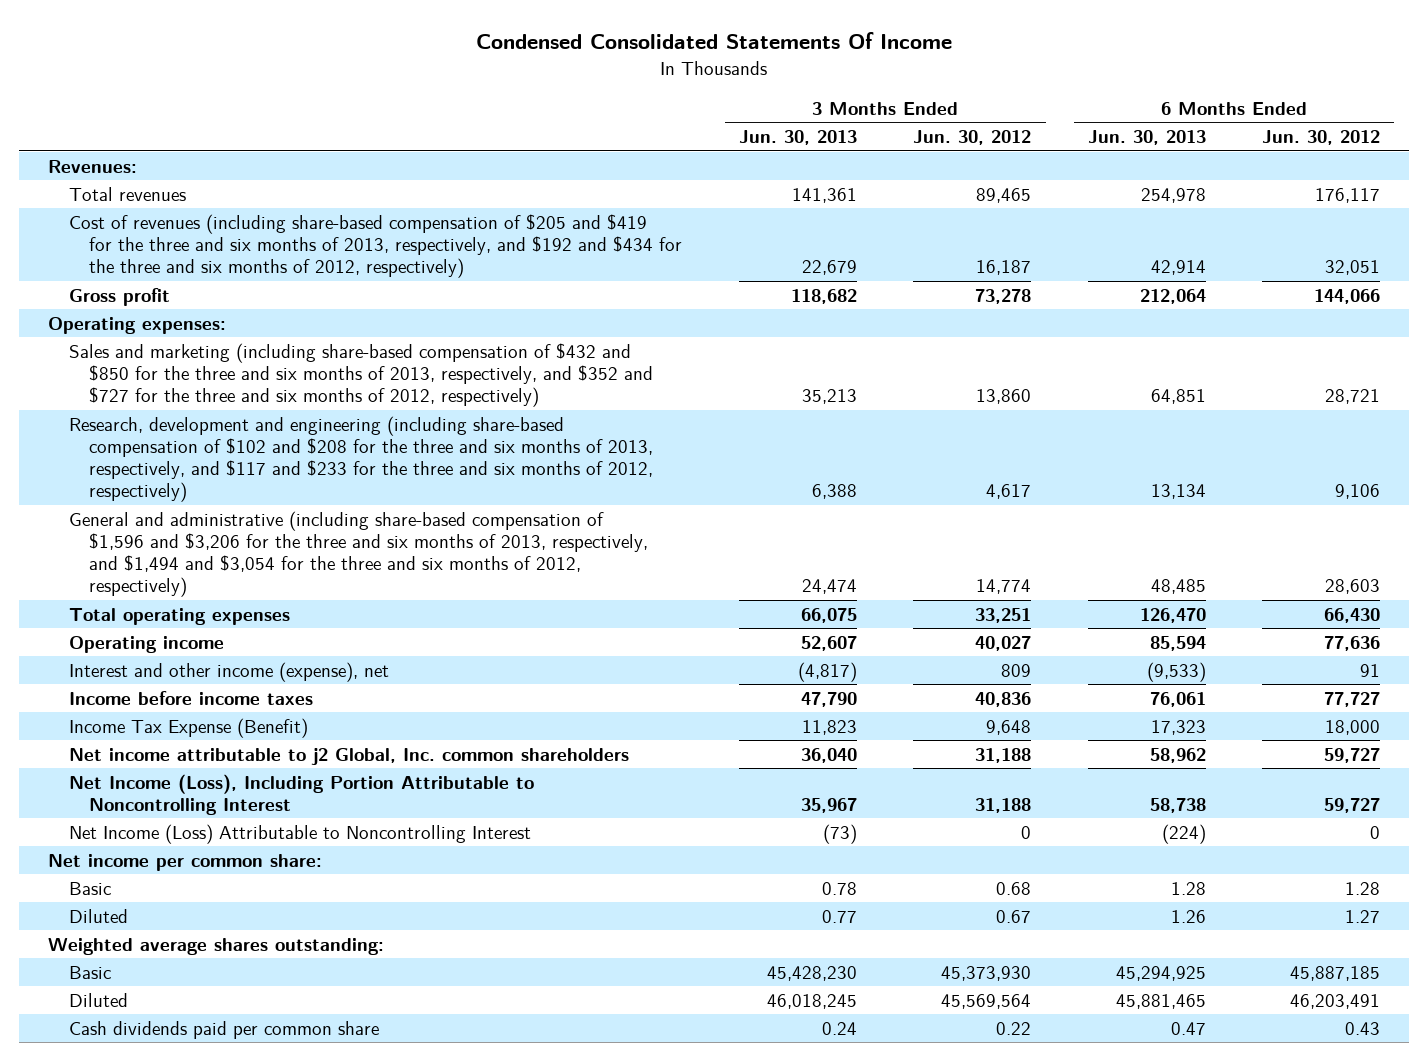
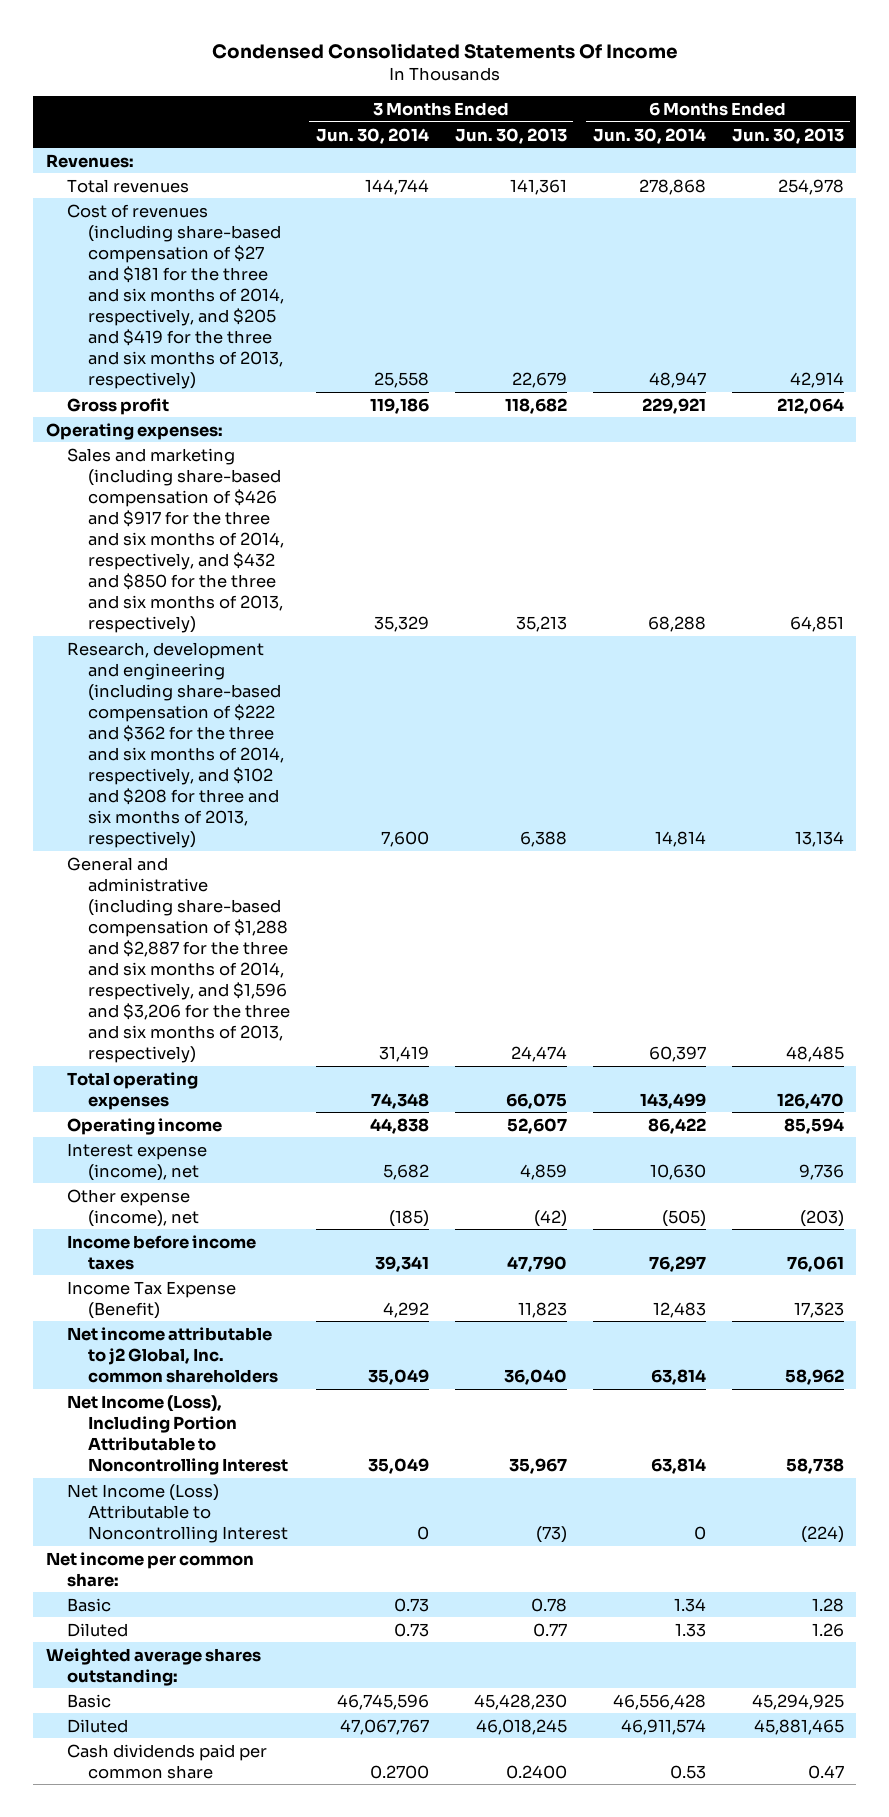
[913,130,1032,146] Jun. 30, 2012 -> none
[1262,130,1381,146] Jun. 30, 2012 -> none
none -> [315,127,429,144] Jun. 30, 2014
none -> [592,127,706,144] Jun. 30, 2014
[68,213,683,279] Cost of revenues (including share-based compensation of $205 and $419 for the three and six months of 2013, respectively, and $192 and $434 for the three and six months of 2012, respectively) -> [66,203,284,389] Cost of revenues (including share-based compensation of $27 and $181 for the three and six months of 2014, respectively, and $205 and $419 for the three and six months of 2013, respectively)
[68,342,654,408] Sales and marketing (including share-based compensation of $432 and $850 for the three and six months of 2013, respectively, and $352 and $727 for the three and six months of 2012, respectively) -> [66,447,284,633] Sales and marketing (including share-based compensation of $426 and $917 for the three and six months of 2014, respectively, and $432 and $850 for the three and six months of 2013, respectively)
[68,415,654,503] Research, development and engineering (including share-based compensation of $102 and $208 for the three and six months of 2013, respectively, and $117 and $233 for the three and six months of 2012, respectively) -> [66,641,284,848] Research, development and engineering (including share-based compensation of $222 and $362 for the three and six months of 2014, respectively, and $102 and $208 for three and six months of 2013, respectively)
[68,510,649,598] General and administrative (including share-based compensation of $1,596 and $3,206 for the three and six months of 2013, respectively, and $1,494 and $3,054 for the three and six months of 2012, respectively) -> [66,856,290,1063] General and administrative (including share-based compensation of $1,288 and $2,887 for the three and six months of 2014, respectively, and $1,596 and $3,206 for the three and six months of 2013, respectively)
none -> [66,1142,207,1181] Interest expense (income), net
[68,661,389,682] Interest and other income (expense), net -> [66,1188,199,1227] Other expense (income), net
[797,661,857,682] (4,817) -> [533,1209,567,1227] (42)
[1146,661,1206,682] (9,533) -> [799,1209,844,1227] (203)
[821,1021,857,1035] 0.24 -> [505,1764,567,1779] 0.2400

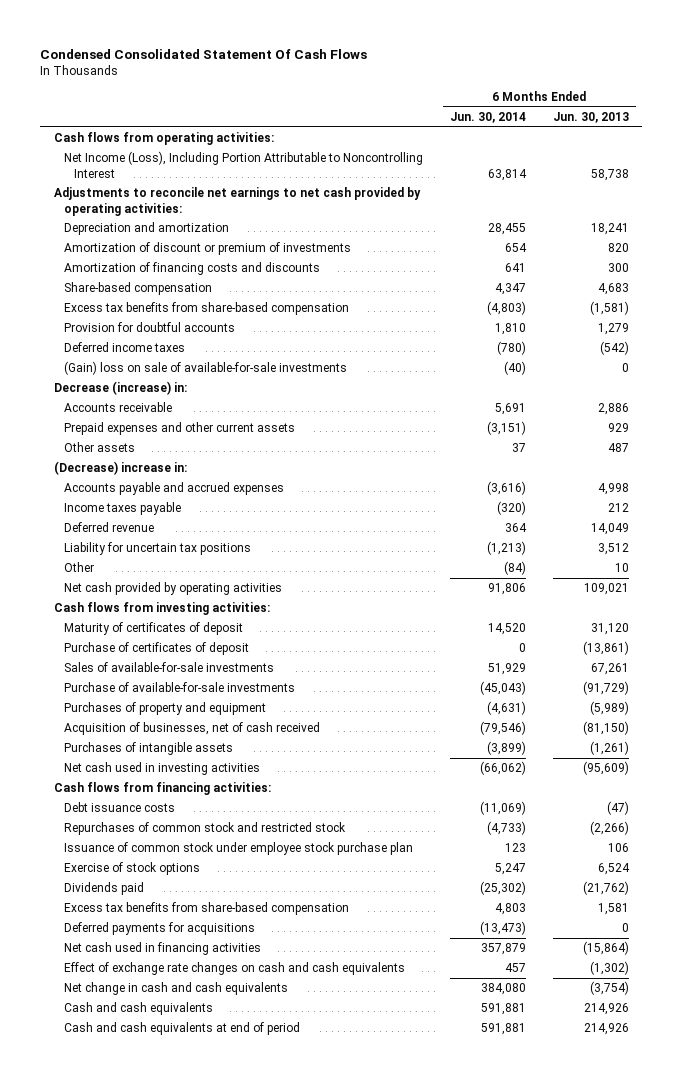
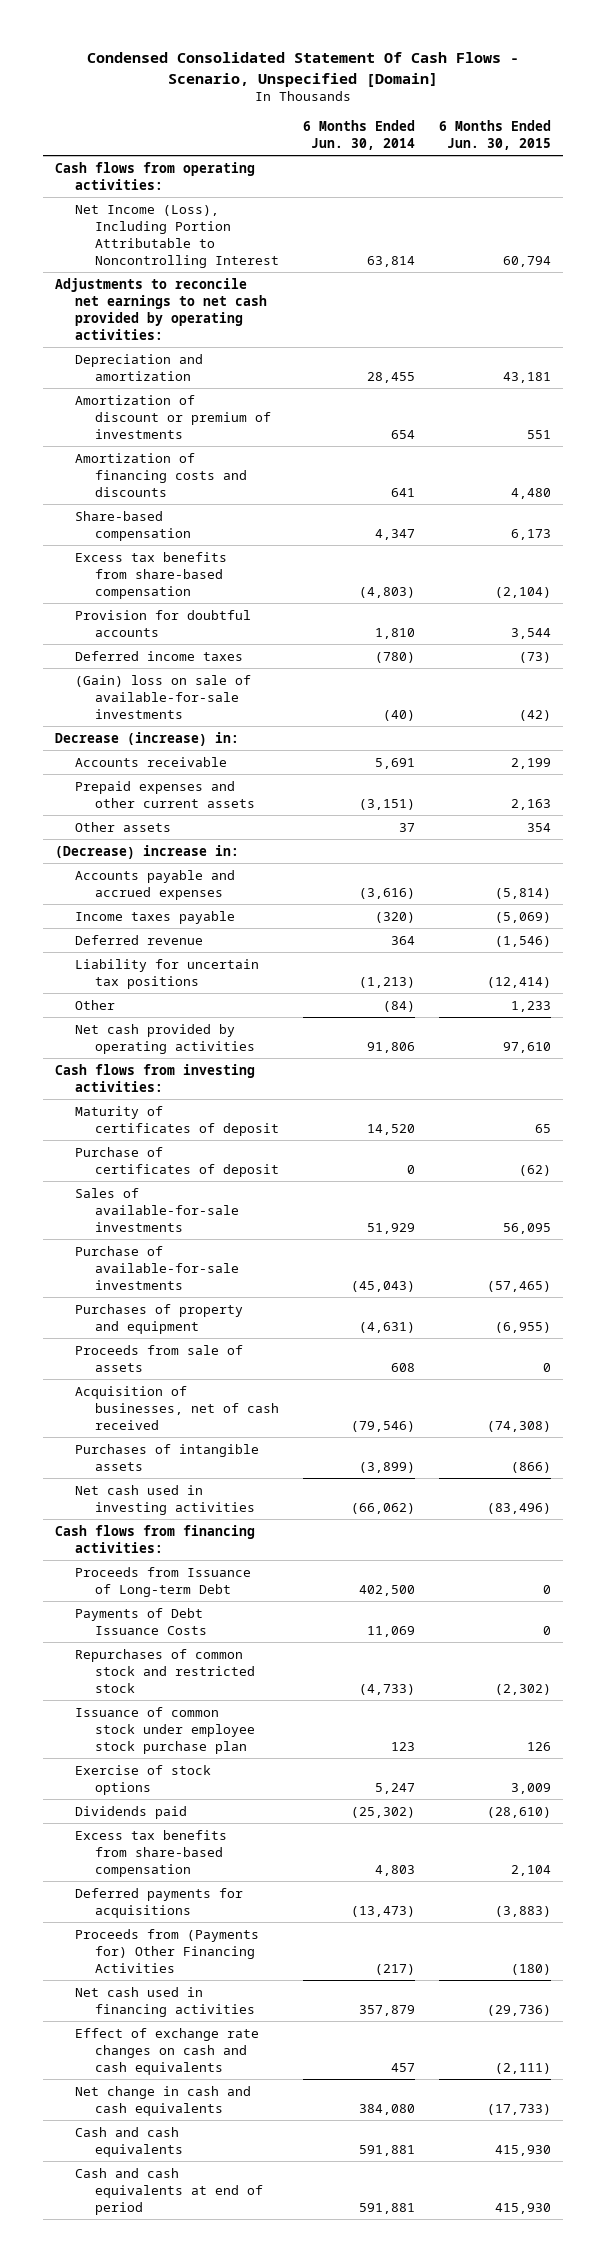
[40,48,368,59] Condensed Consolidated Statement Of Cash Flows -> [86,52,519,87] Condensed Consolidated Statement Of Cash Flows - Scenario, Unspecified [Domain]
[552,112,629,124] Jun. 30, 2013 -> none
none -> [438,120,551,151] 6 Months Ended Jun. 30, 2015
none -> [74,1344,243,1372] Proceeds from sale of assets
none -> [74,1566,251,1597] Proceeds from Issuance of Long-term Debt
[63,802,175,813] Debt issuance costs -> [74,1607,208,1635] Payments of Debt Issuance Costs
[479,801,526,816] (11,069) -> [367,1625,416,1637] 11,069
none -> [74,1928,259,1973] Proceeds from (Payments for) Other Financing Activities

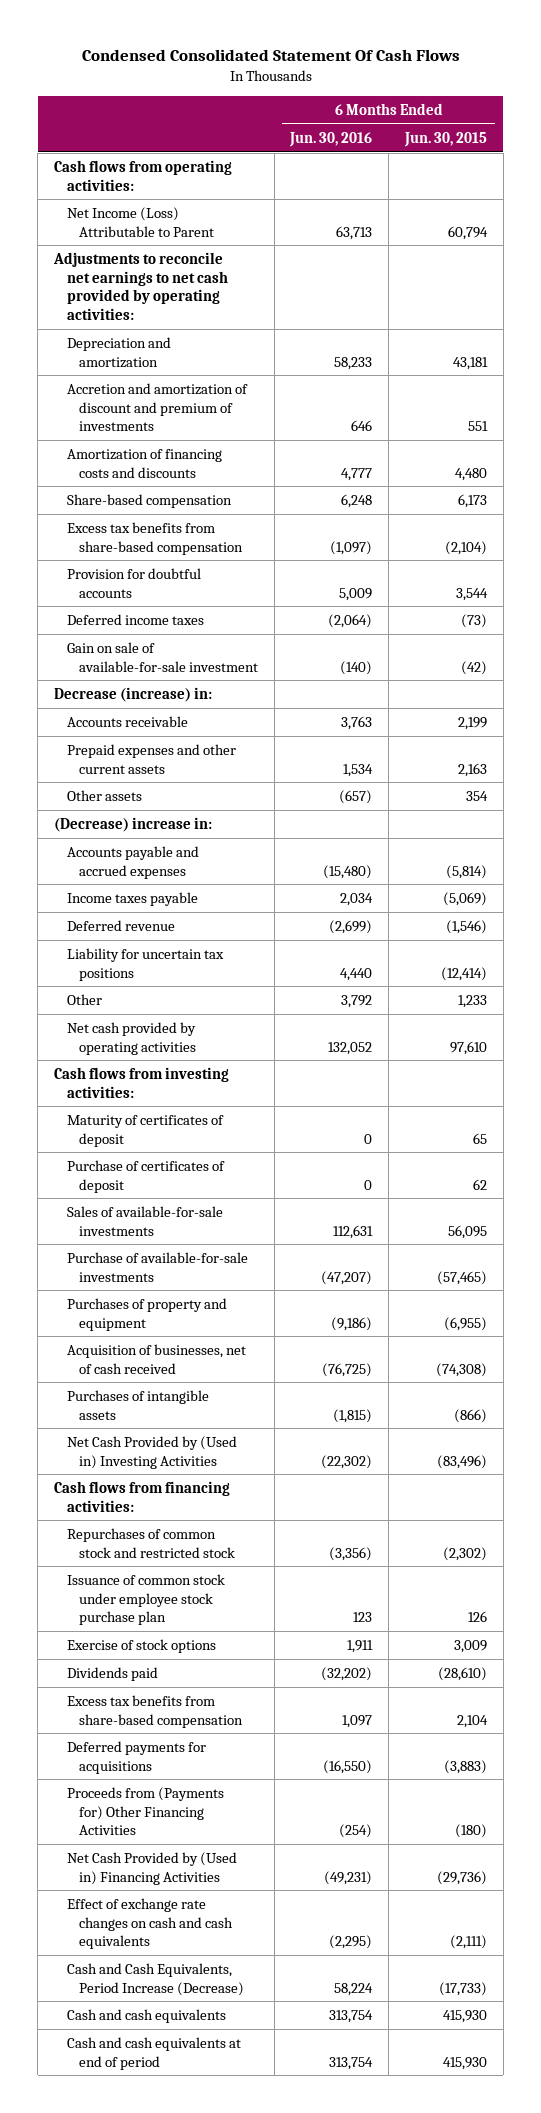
[86,52,519,87] Condensed Consolidated Statement Of Cash Flows - Scenario, Unspecified [Domain] -> [81,49,460,62] Condensed Consolidated Statement Of Cash Flows
[303,120,416,151] 6 Months Ended Jun. 30, 2014 -> none
none -> [289,131,373,147] Jun. 30, 2016
[74,204,280,268] Net Income (Loss), Including Portion Attributable to Noncontrolling Interest -> [66,206,215,237] Net Income (Loss) Attributable to Parent
[74,394,272,439] Amortization of discount or premium of investments -> [66,382,248,432] Accretion and amortization of discount and premium of investments
[74,674,251,719] (Gain) loss on sale of available-for-sale investments -> [66,641,259,672] Gain on sale of available-for-sale investment
[518,1164,551,1176] (62) -> [472,1178,487,1190] 62
[74,1344,243,1372] Proceeds from sale of assets -> none
[74,1484,256,1515] Net cash used in investing activities -> [66,1435,237,1469] Net Cash Provided by (Used in) Investing Activities
[74,1566,251,1597] Proceeds from Issuance of Long-term Debt -> none
[74,1607,208,1635] Payments of Debt Issuance Costs -> none
[74,1986,256,2017] Net cash used in financing activities -> [66,1851,237,1885] Net Cash Provided by (Used in) Financing Activities
[74,2085,251,2116] Net change in cash and cash equivalents -> [66,1962,245,1996] Cash and Cash Equivalents, Period Increase (Decrease)

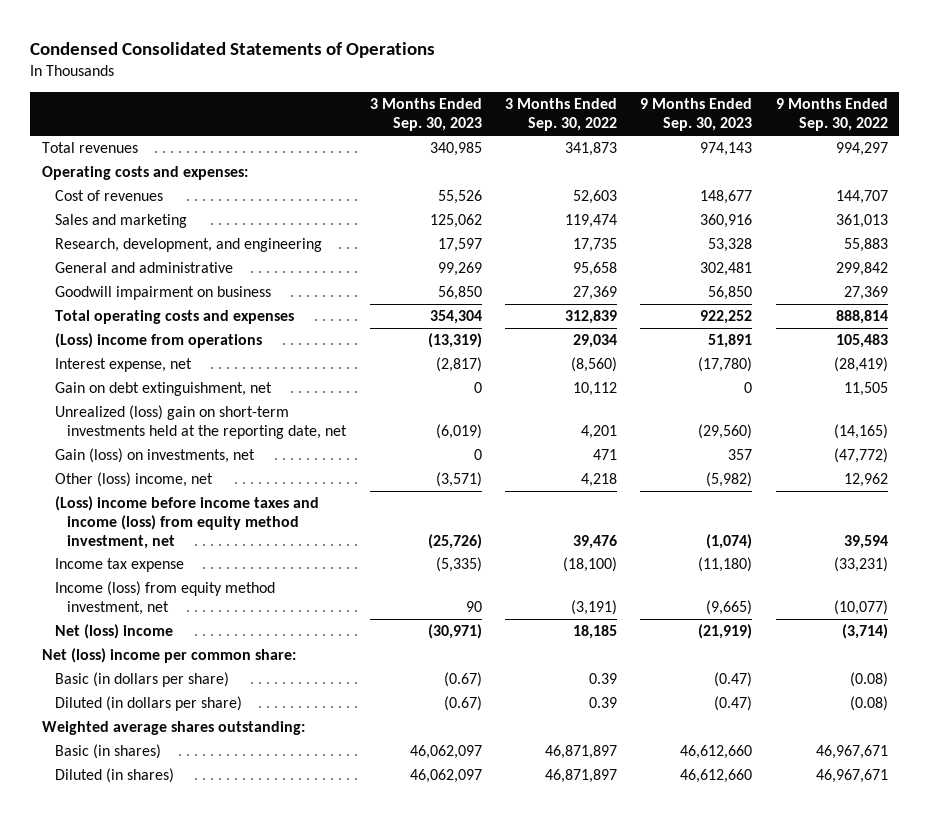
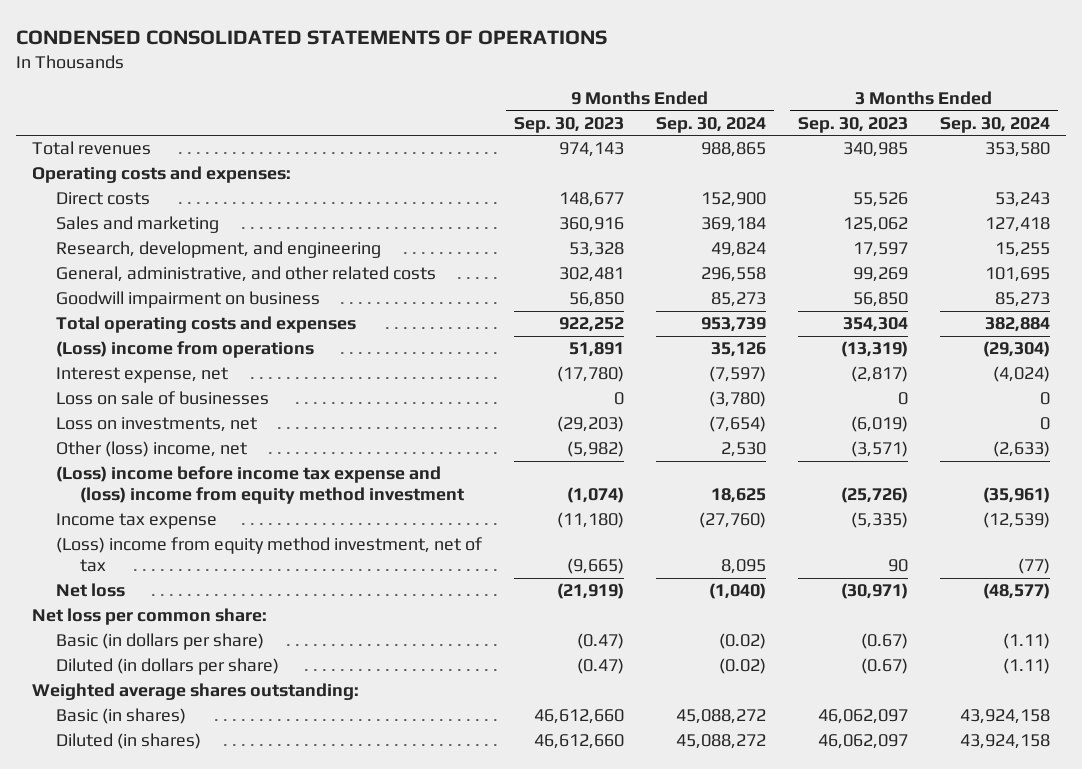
[30,41,436,58] Condensed Consolidated Statements of Operations -> [15,29,607,45] CONDENSED CONSOLIDATED STATEMENTS OF OPERATIONS
[504,98,617,132] 3 Months Ended Sep. 30, 2022 -> none
[775,98,888,132] 9 Months Ended Sep. 30, 2022 -> none
none -> [655,116,766,133] Sep. 30, 2024
none -> [939,116,1050,133] Sep. 30, 2024
[54,190,163,202] Cost of revenues -> [55,192,150,206] Direct costs
[54,262,233,274] General and administrative -> [55,266,436,283] General, administrative, and other related costs
[54,382,272,397] Gain on debt extinguishment, net -> none
[54,405,348,439] Unrealized (loss) gain on short-term investments held at the reporting date, net -> none
none -> [55,391,269,406] Loss on sale of businesses
[54,448,255,464] Gain (loss) on investments, net -> [55,417,257,433] Loss on investments, net
[473,449,482,461] 0 -> [850,416,908,433] (6,019)
[728,449,753,461] 357 -> [556,416,624,433] (29,203)
[54,496,319,549] (Loss) income before income taxes and income (loss) from equity method investment, net -> [55,466,464,504] (Loss) income before income tax expense and (loss) income from equity method investment
[54,581,275,615] Income (loss) from equity method investment, net -> [55,537,482,572] (Loss) income from equity method investment, net of tax
[54,624,173,640] Net (loss) income -> [55,583,125,598] Net loss
[41,648,296,664] Net (loss) income per common share: -> [31,608,267,626] Net loss per common share:

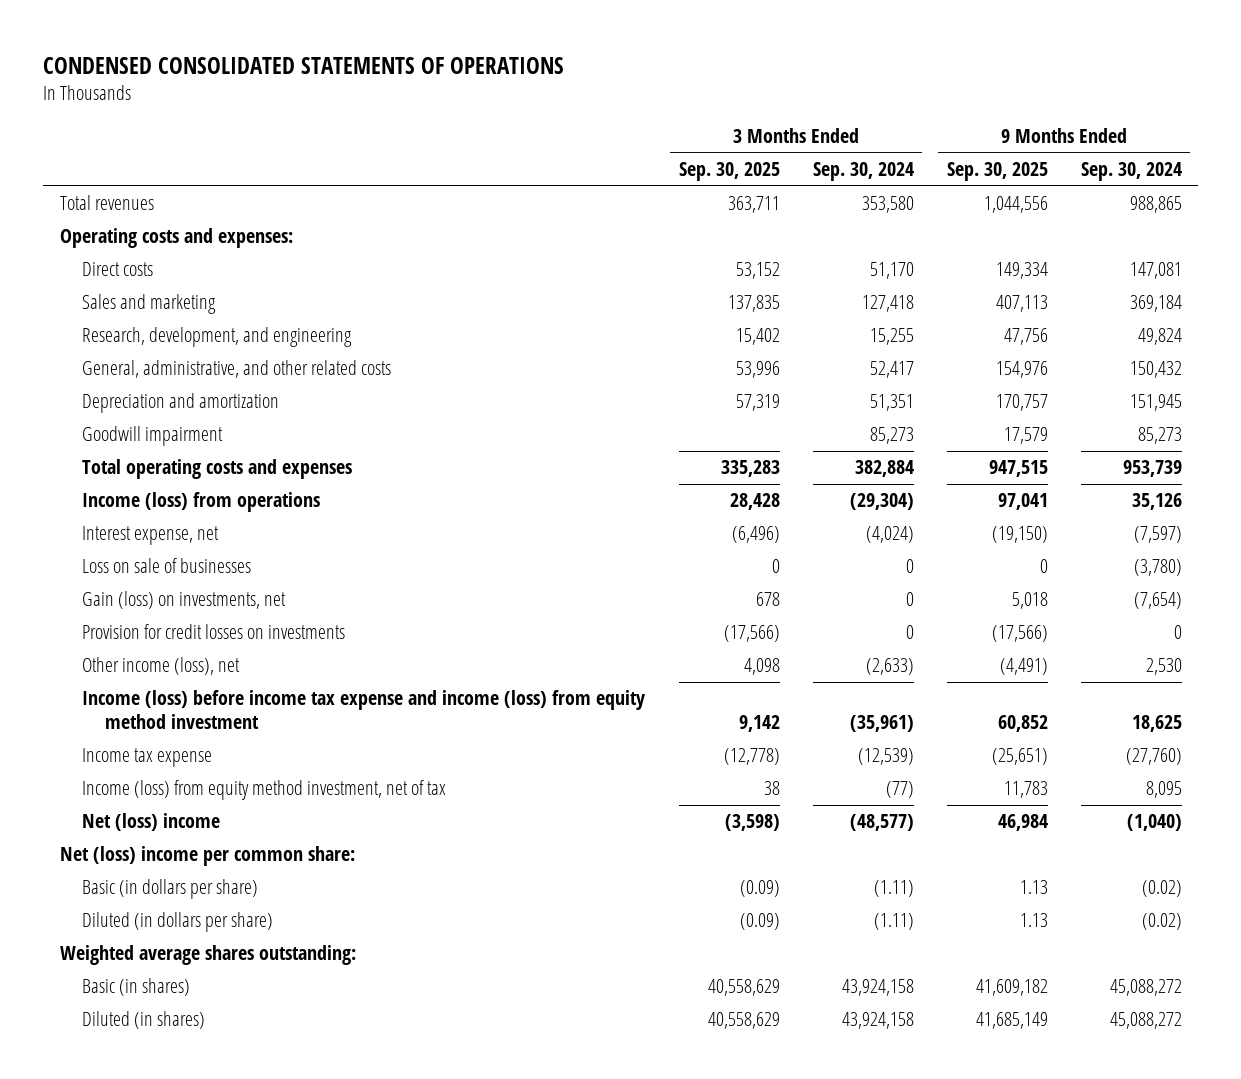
[513,116,624,133] Sep. 30, 2023 -> none
[797,116,908,133] Sep. 30, 2023 -> none
none -> [678,162,780,182] Sep. 30, 2025
none -> [946,162,1048,182] Sep. 30, 2025
[700,192,766,208] 152,900 -> [1129,262,1182,280] 147,081
[994,192,1050,208] 53,243 -> [869,262,914,280] 51,170
[700,267,766,283] 296,558 -> [1129,361,1182,379] 150,432
[984,267,1050,283] 101,695 -> [869,361,914,379] 52,417
none -> [82,393,280,414] Depreciation and amortization
[55,291,320,309] Goodwill impairment on business -> [82,426,224,447] Goodwill impairment
[55,341,314,359] (Loss) income from operations -> [82,492,321,513] Income (loss) from operations
[55,417,257,433] Loss on investments, net -> [82,591,287,610] Gain (loss) on investments, net
none -> [82,624,346,640] Provision for credit losses on investments
[55,441,247,458] Other (loss) income, net -> [82,657,241,676] Other income (loss), net
[55,466,464,504] (Loss) income before income tax expense and (loss) income from equity method investment -> [82,690,646,730] Income (loss) before income tax expense and income (loss) from equity method investment
[55,537,482,572] (Loss) income from equity method investment, net of tax -> [82,780,447,801] Income (loss) from equity method investment, net of tax
[55,583,125,598] Net loss -> [82,813,221,832] Net (loss) income
[31,608,267,626] Net loss per common share: -> [59,846,355,867] Net (loss) income per common share:

